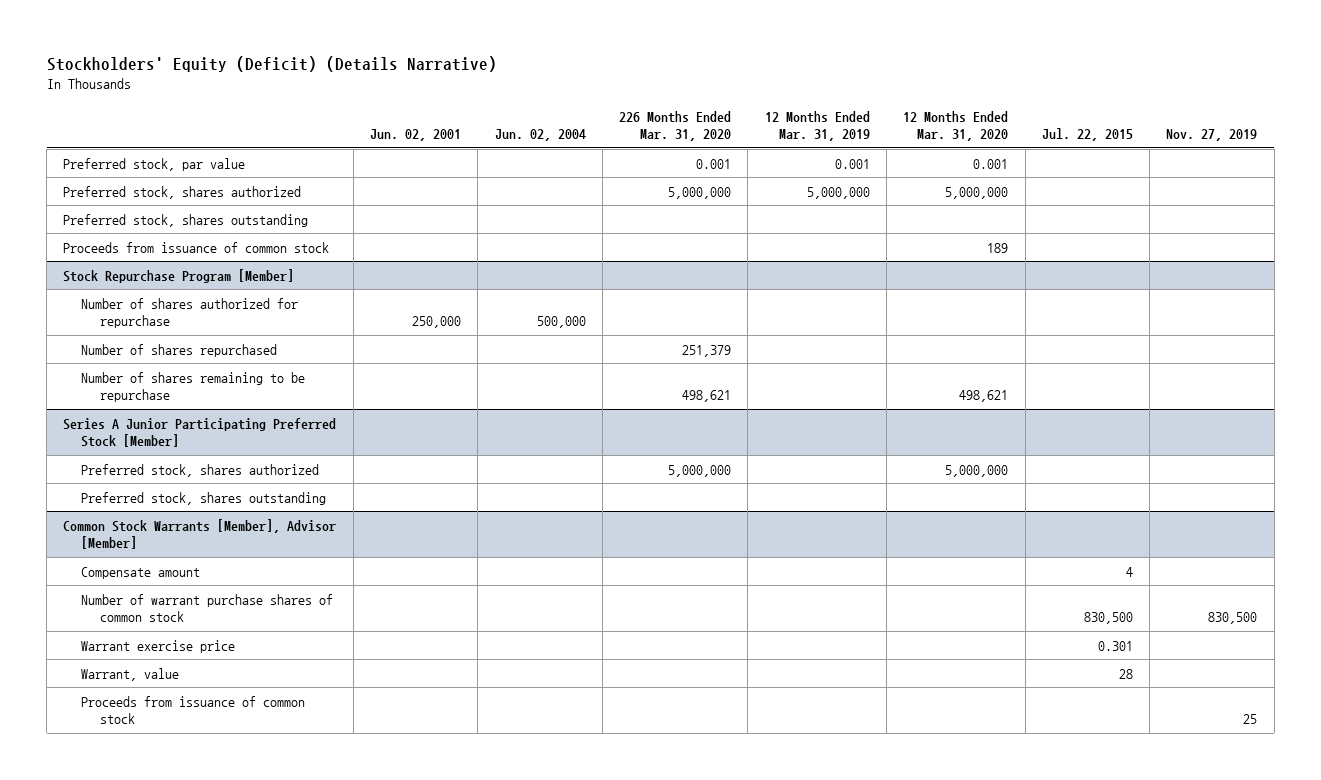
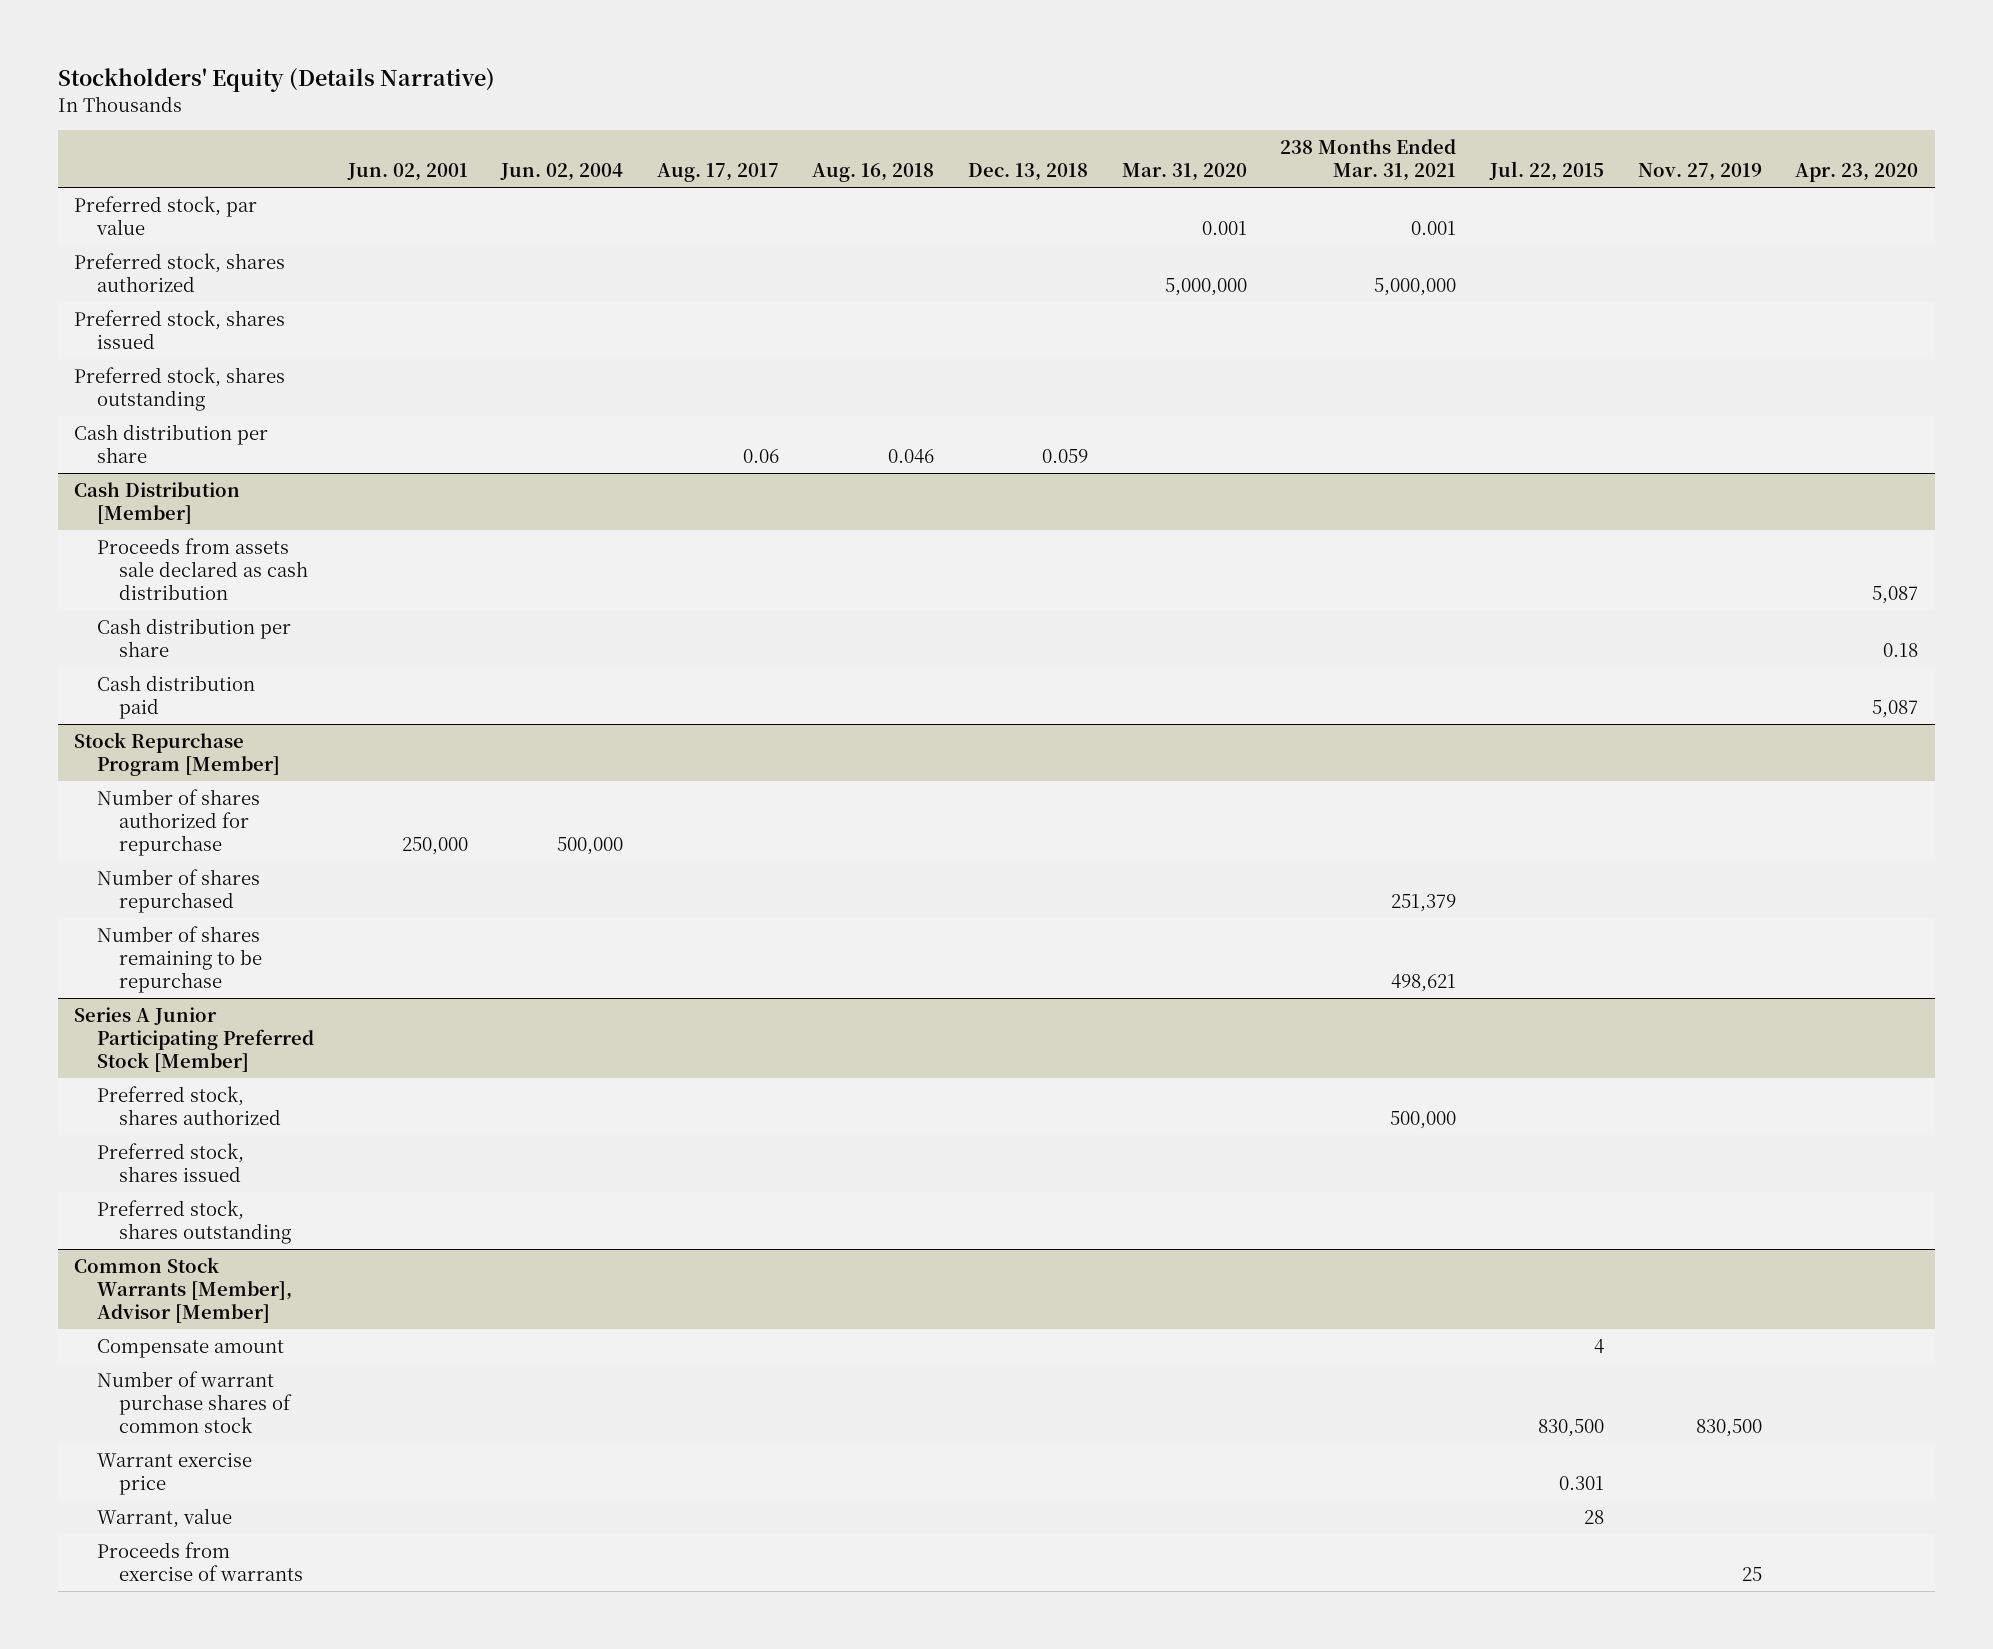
[46,55,497,72] Stockholders' Equity (Deficit) (Details Narrative) -> [57,68,495,93] Stockholders' Equity (Details Narrative)
[619,110,732,142] 226 Months Ended Mar. 31, 2020 -> none
[764,110,870,142] 12 Months Ended Mar. 31, 2019 -> none
[903,110,1009,142] 12 Months Ended Mar. 31, 2020 -> none
none -> [656,162,779,182] Aug. 17, 2017
none -> [812,162,935,182] Aug. 16, 2018
none -> [968,162,1089,181] Dec. 13, 2018
none -> [1121,162,1247,181] Mar. 31, 2020
none -> [1280,138,1457,181] 238 Months Ended Mar. 31, 2021
none -> [1795,162,1919,182] Apr. 23, 2020
none -> [74,309,286,349] Preferred stock, shares issued
[63,241,330,253] Proceeds from issuance of common stock -> none
none -> [74,423,269,463] Cash distribution per share
none -> [74,481,241,524] Cash Distribution [Member]
none -> [96,537,309,601] Proceeds from assets sale declared as cash distribution
none -> [96,617,291,657] Cash distribution per share
none -> [96,674,255,719] Cash distribution paid
none -> [96,1142,244,1182] Preferred stock, shares issued
[81,695,306,725] Proceeds from issuance of common stock -> none
none -> [96,1541,304,1581] Proceeds from exercise of warrants

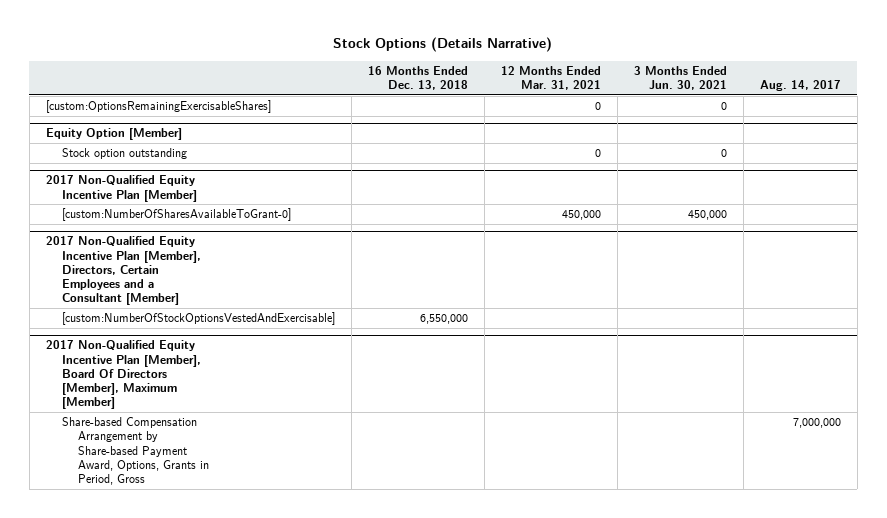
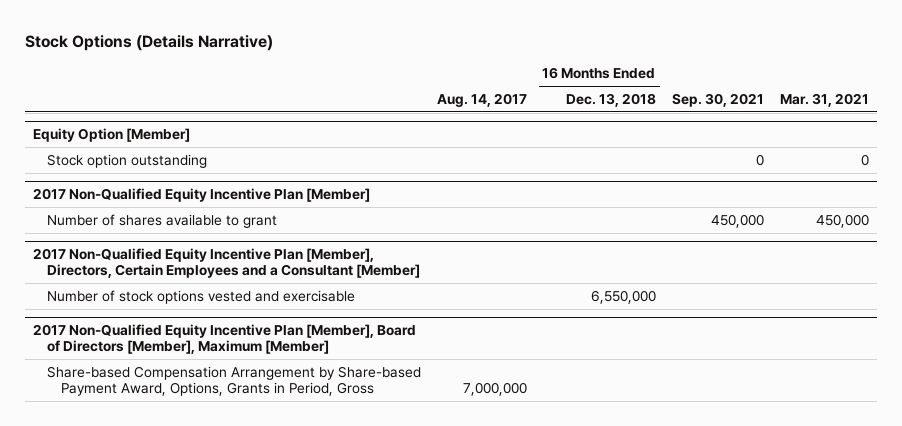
[500,65,601,91] 12 Months Ended Mar. 31, 2021 -> none
[633,65,727,91] 3 Months Ended Jun. 30, 2021 -> none
none -> [671,92,764,107] Sep. 30, 2021
none -> [779,92,869,107] Mar. 31, 2021
[45,100,271,114] [custom:OptionsRemainingExercisableShares] -> none
[61,208,291,222] [custom:NumberOfSharesAvailableToGrant-0] -> [47,213,278,228] Number of shares available to grant
[61,312,335,326] [custom:NumberOfStockOptionsVestedAndExercisable] -> [47,289,356,304] Number of stock options vested and exercisable
[45,340,201,410] 2017 Non-Qualified Equity Incentive Plan [Member], Board Of Directors [Member], Maximum [Member] -> [33,323,417,355] 2017 Non-Qualified Equity Incentive Plan [Member], Board of Directors [Member], Maximum [Member]

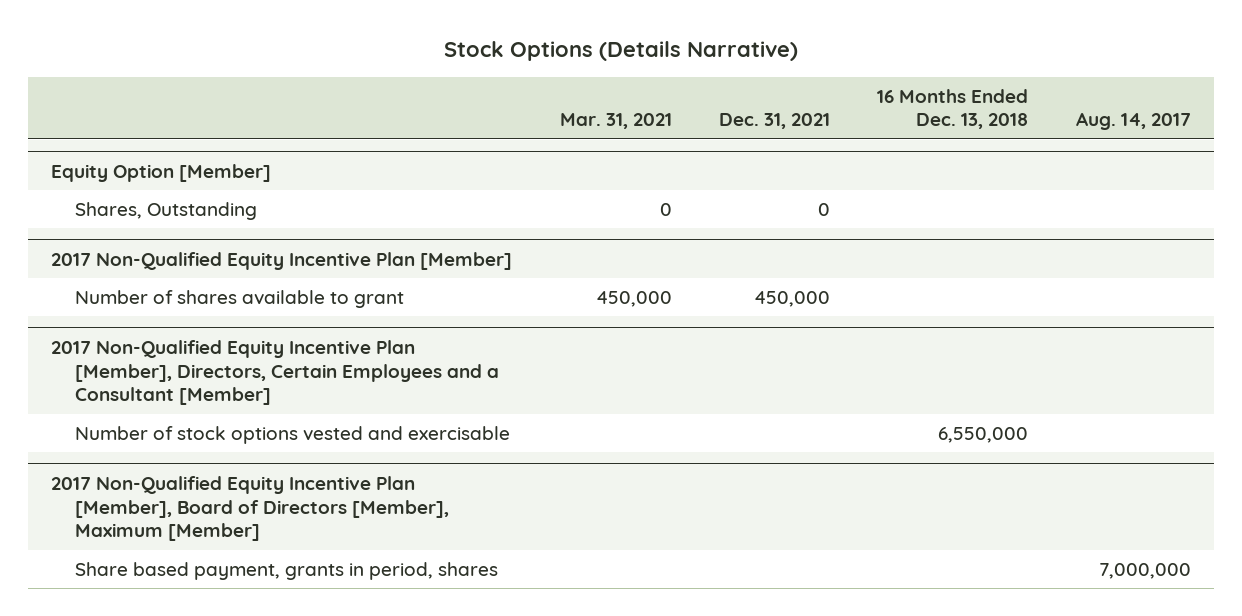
[671,92,764,107] Sep. 30, 2021 -> none
none -> [719,113,831,130] Dec. 31, 2021
[47,153,208,168] Stock option outstanding -> [75,201,258,220] Shares, Outstanding
[47,365,422,396] Share-based Compensation Arrangement by Share-based Payment Award, Options, Grants in Period, Gross -> [75,561,499,580] Share based payment, grants in period, shares

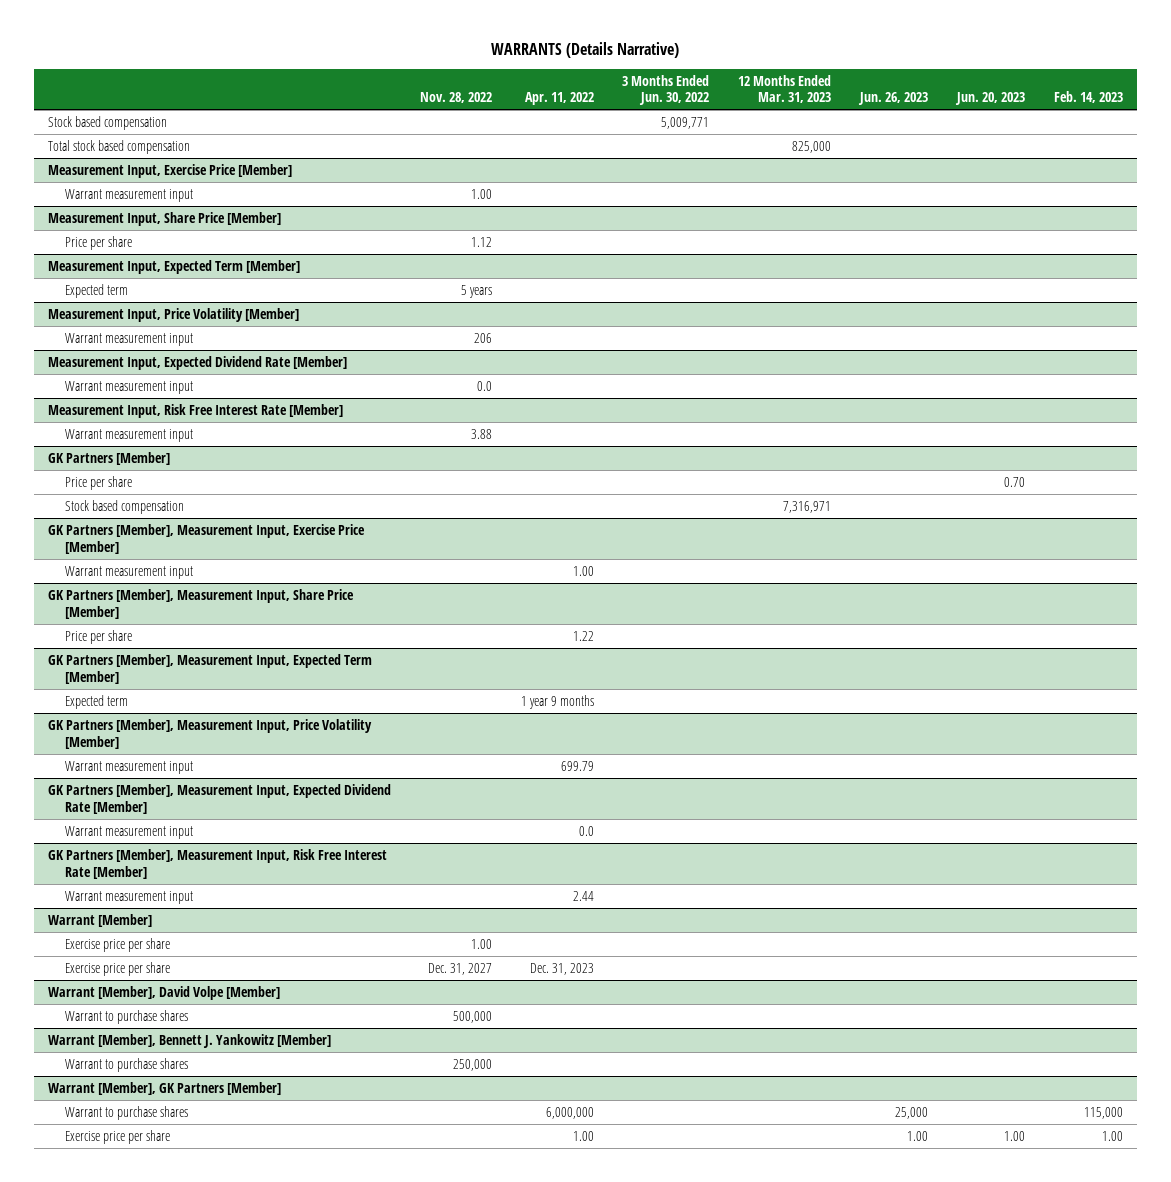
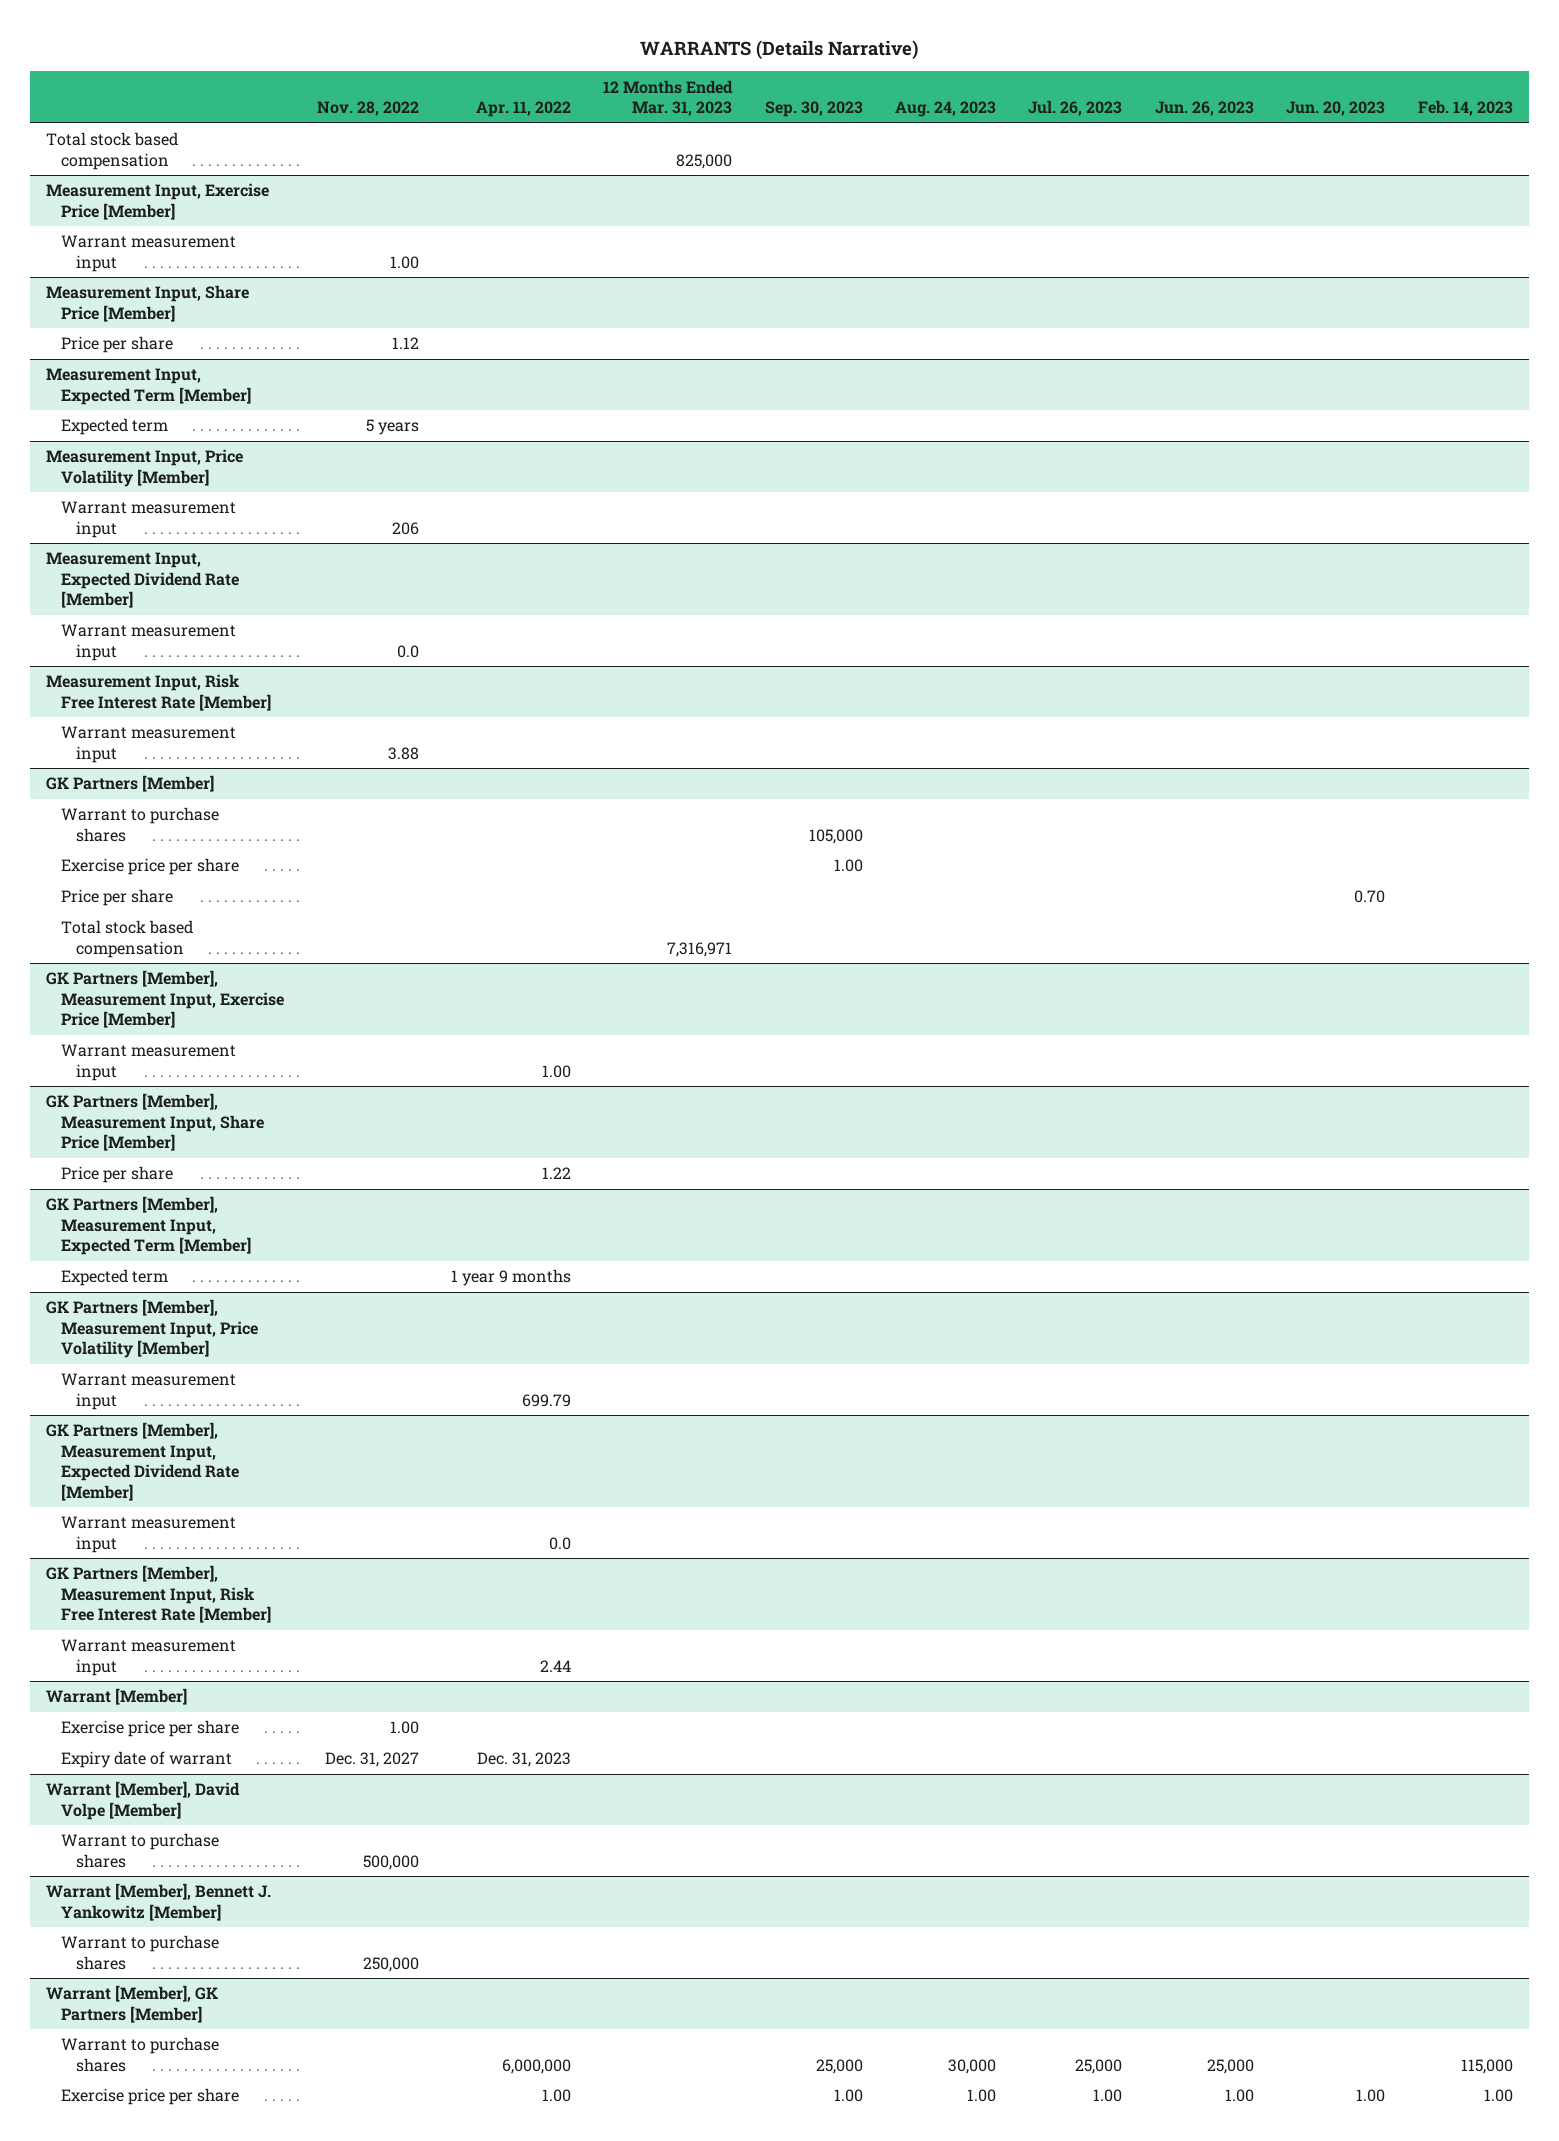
[622,74,710,106] 3 Months Ended Jun. 30, 2022 -> none
none -> [764,101,863,118] Sep. 30, 2023
none -> [895,101,997,118] Aug. 24, 2023
none -> [1028,100,1123,117] Jul. 26, 2023
[47,115,167,130] Stock based compensation -> none
none -> [61,807,220,842] Warrant to purchase shares
none -> [61,858,240,876] Exercise price per share
[65,499,185,514] Stock based compensation -> [61,920,194,958] Total stock based compensation
[65,961,171,976] Exercise price per share -> [61,1751,233,1769] Expiry date of warrant

